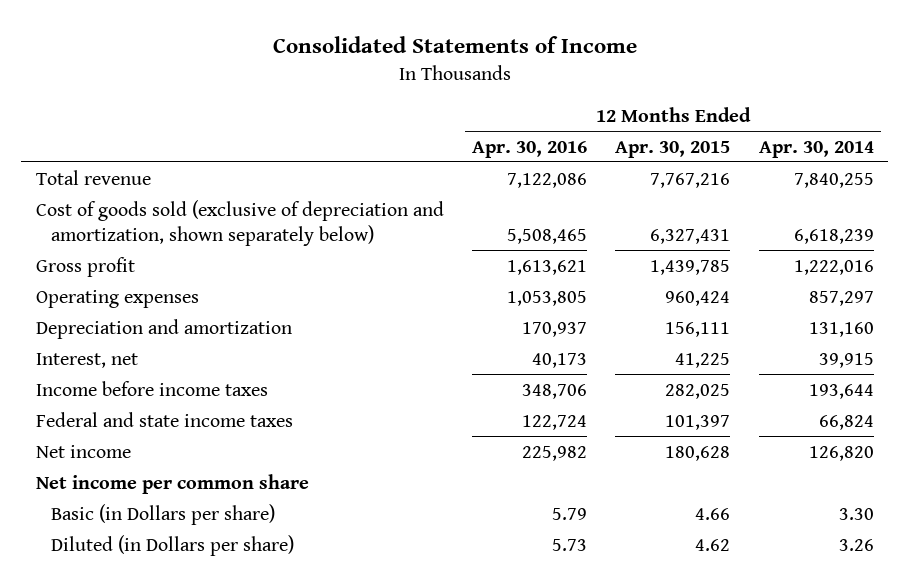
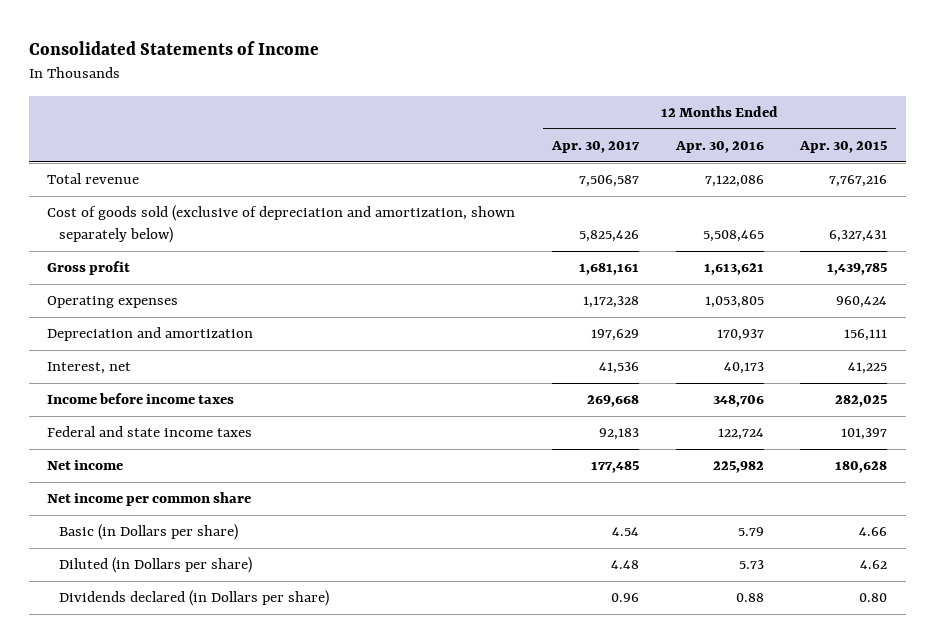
[758,140,874,158] Apr. 30, 2014 -> none
none -> [550,141,640,154] Apr. 30, 2017
none -> [59,590,330,607] Dividends declared (in Dollars per share)

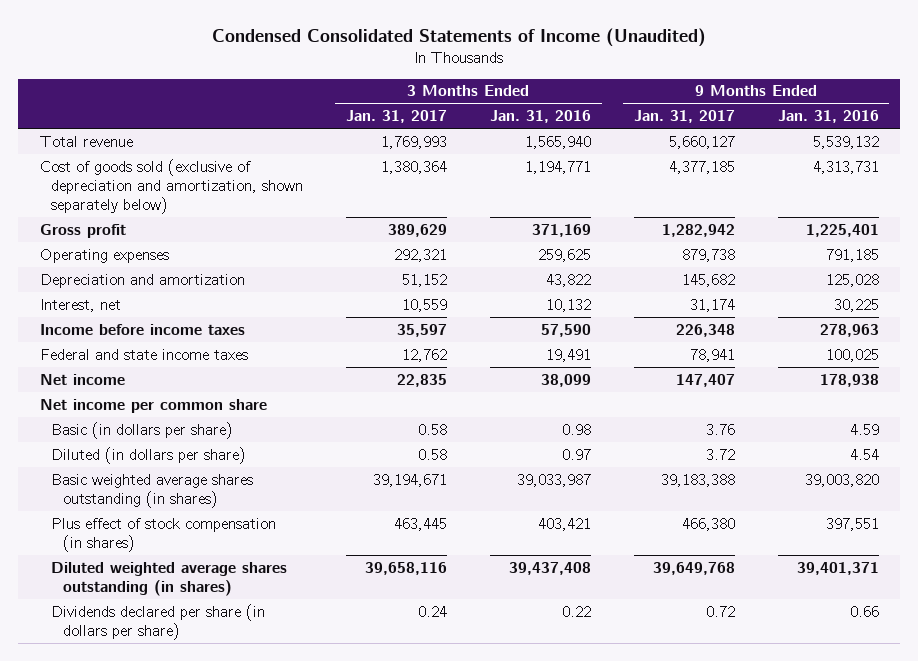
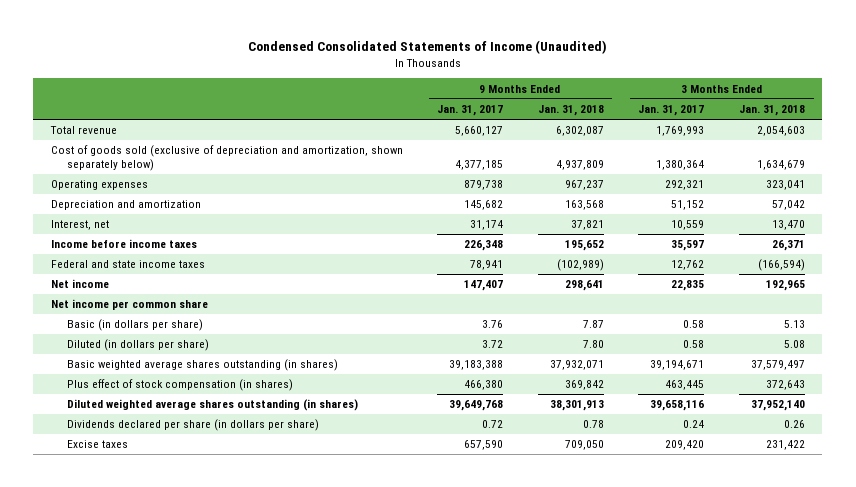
[489,110,591,124] Jan. 31, 2016 -> none
[777,110,879,124] Jan. 31, 2016 -> none
none -> [537,105,604,117] Jan. 31, 2018
none -> [739,105,806,117] Jan. 31, 2018
[39,223,126,238] Gross profit -> none
none -> [67,440,129,449] Excise taxes

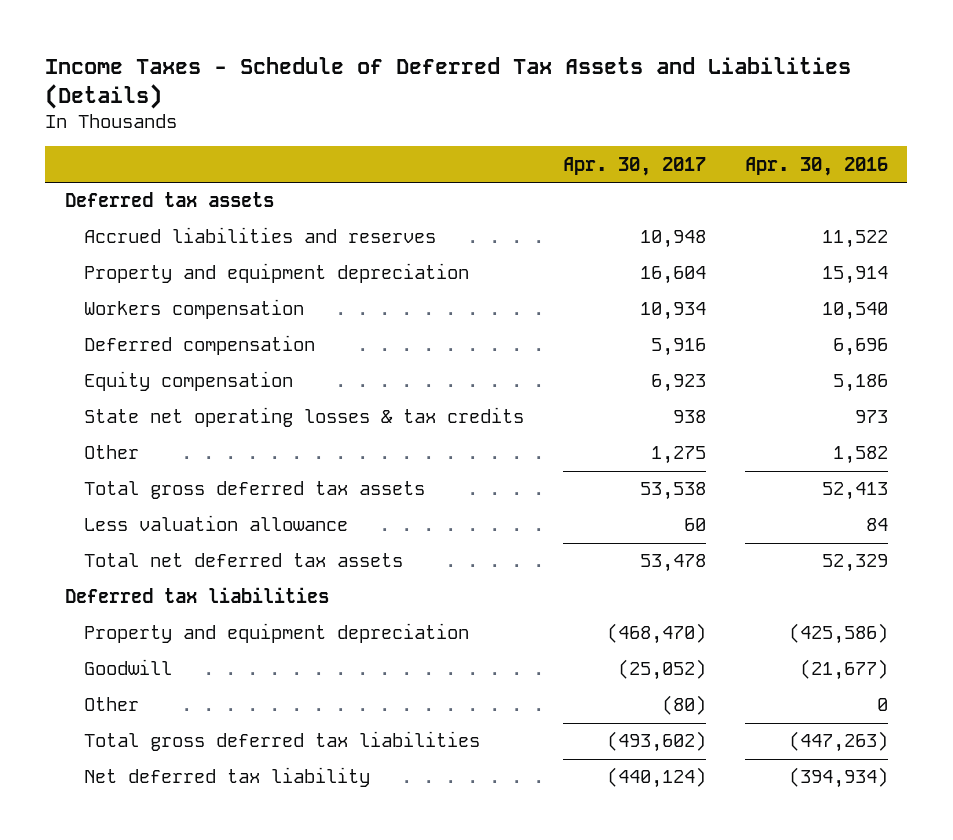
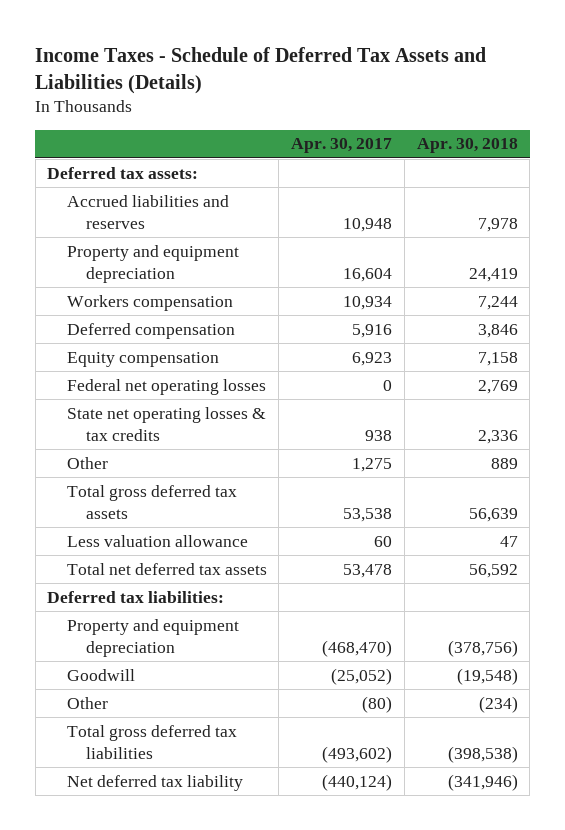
[744,156,888,176] Apr. 30, 2016 -> none
none -> [416,138,518,154] Apr. 30, 2018
[64,192,274,208] Deferred tax assets -> [47,166,199,179] Deferred tax assets:
none -> [66,378,266,395] Federal net operating losses
[64,587,329,604] Deferred tax liabilities -> [47,590,225,603] Deferred tax liabilities:

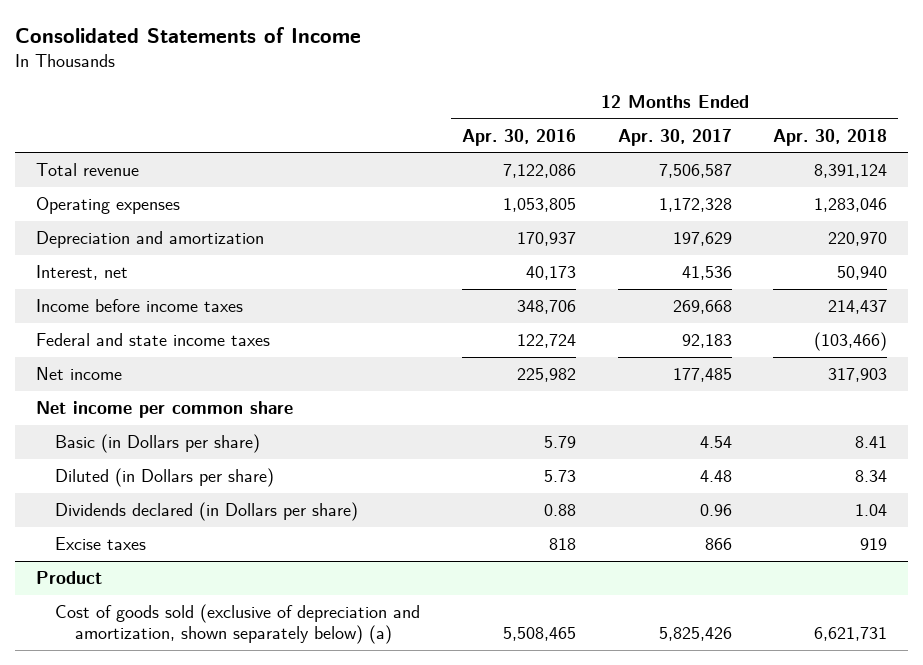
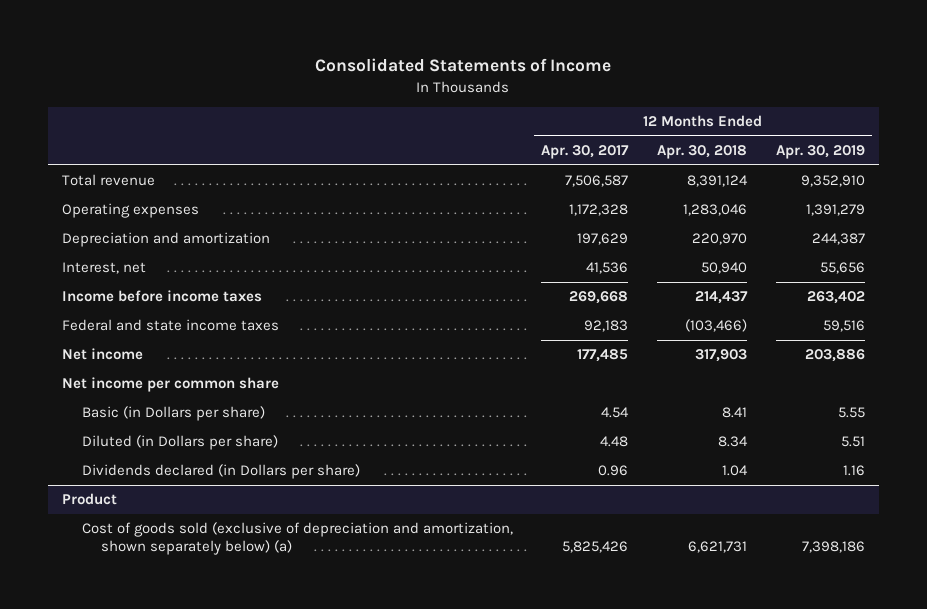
[461,128,576,146] Apr. 30, 2016 -> none
none -> [775,145,865,160] Apr. 30, 2019
[55,537,147,551] Excise taxes -> none

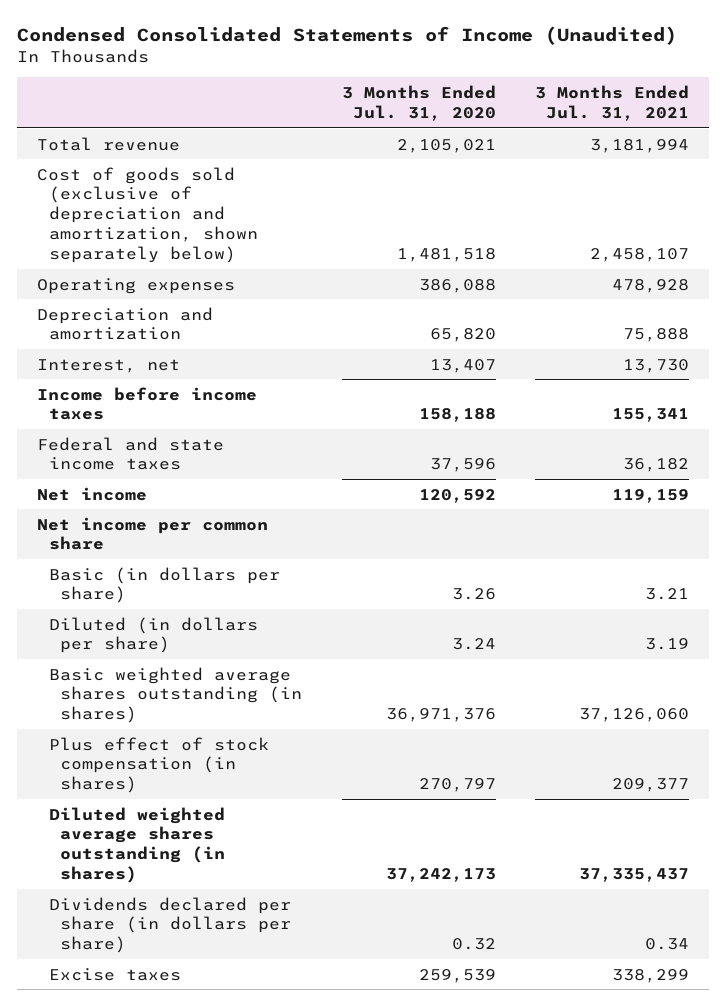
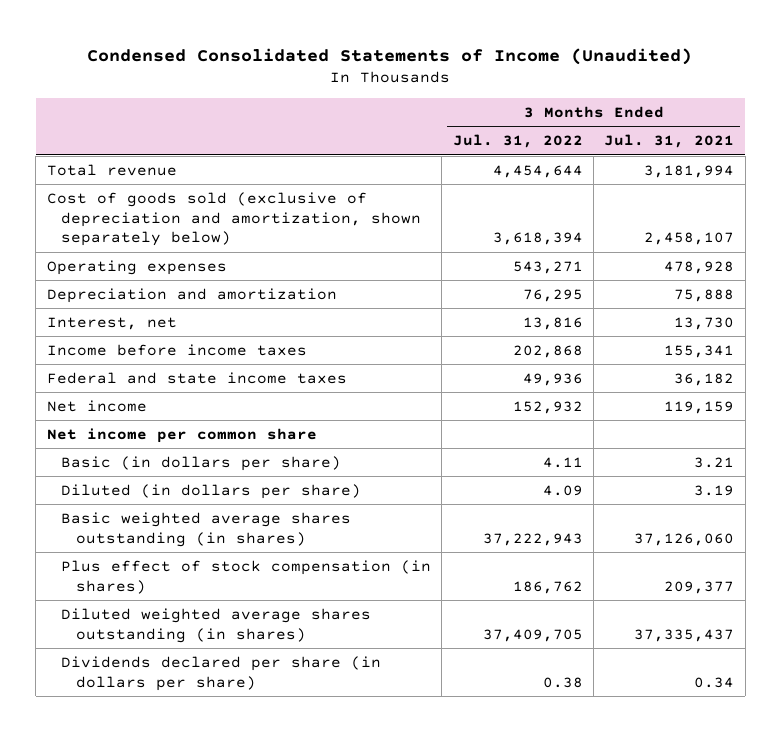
[341,84,496,121] 3 Months Ended Jul. 31, 2020 -> none
none -> [452,134,583,149] Jul. 31, 2022
[48,967,181,981] Excise taxes -> none

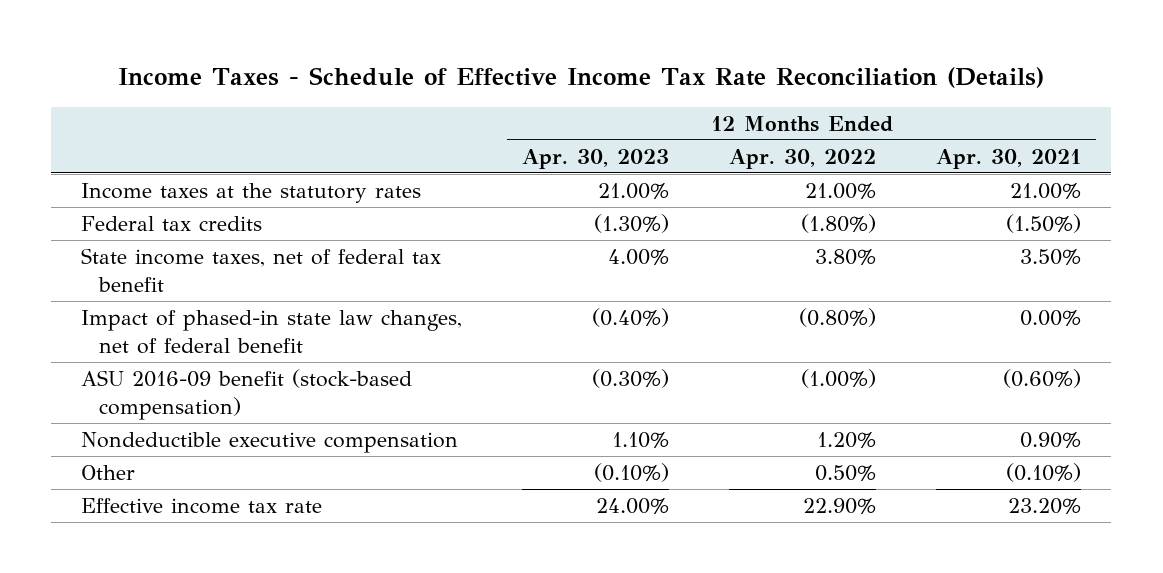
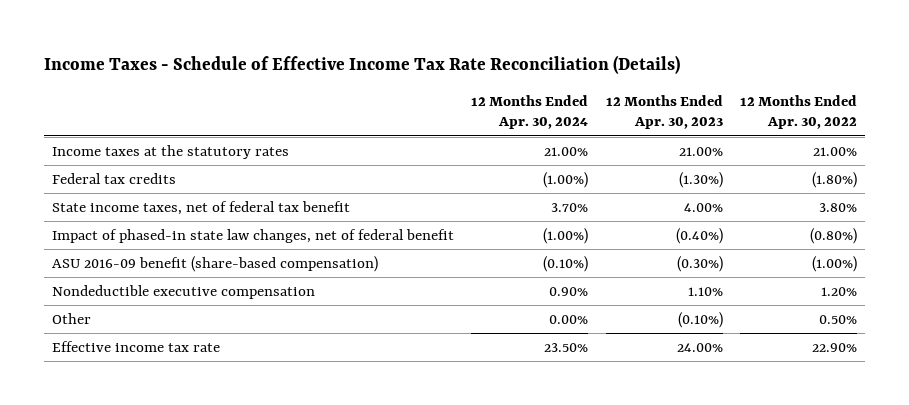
[936,148,1082,169] Apr. 30, 2021 -> none
none -> [471,95,589,130] 12 Months Ended Apr. 30, 2024
[81,368,413,420] ASU 2016-09 benefit (stock-based compensation) -> [52,255,379,272] ASU 2016-09 benefit (share-based compensation)

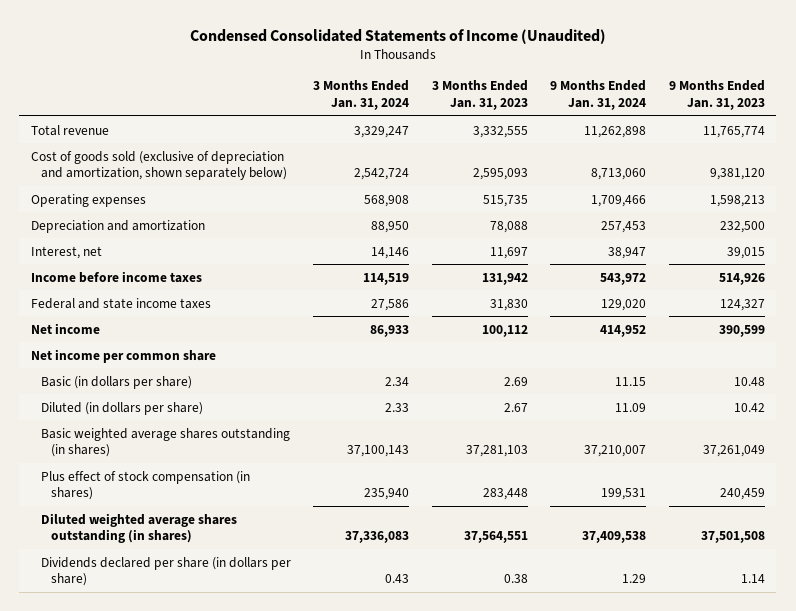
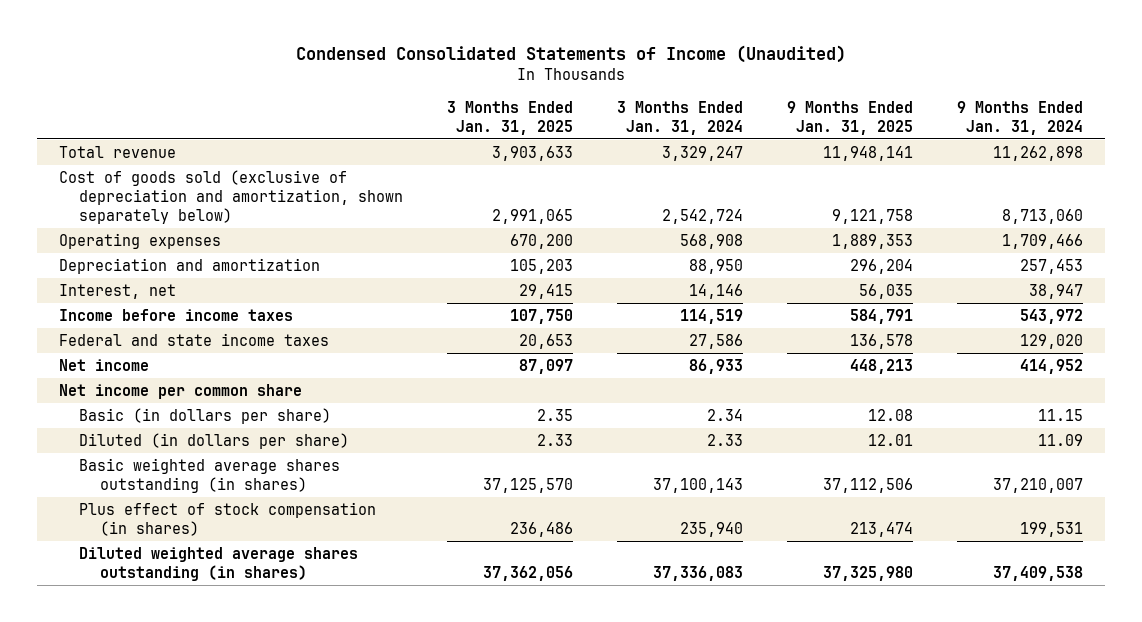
[431,80,528,111] 3 Months Ended Jan. 31, 2023 -> none
[669,80,766,111] 9 Months Ended Jan. 31, 2023 -> none
none -> [447,100,574,135] 3 Months Ended Jan. 31, 2025
none -> [787,100,914,135] 9 Months Ended Jan. 31, 2025
[40,556,291,587] Dividends declared per share (in dollars per share) -> none

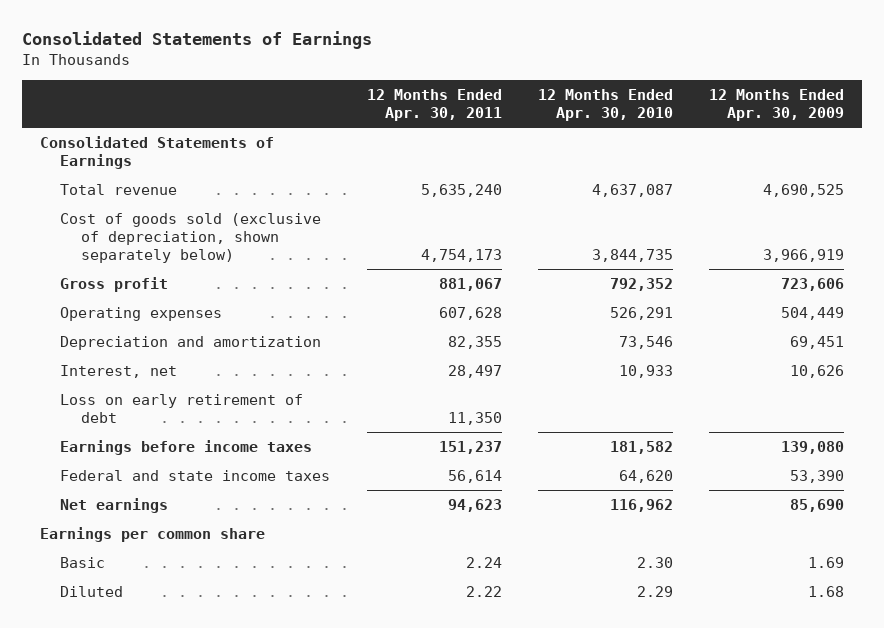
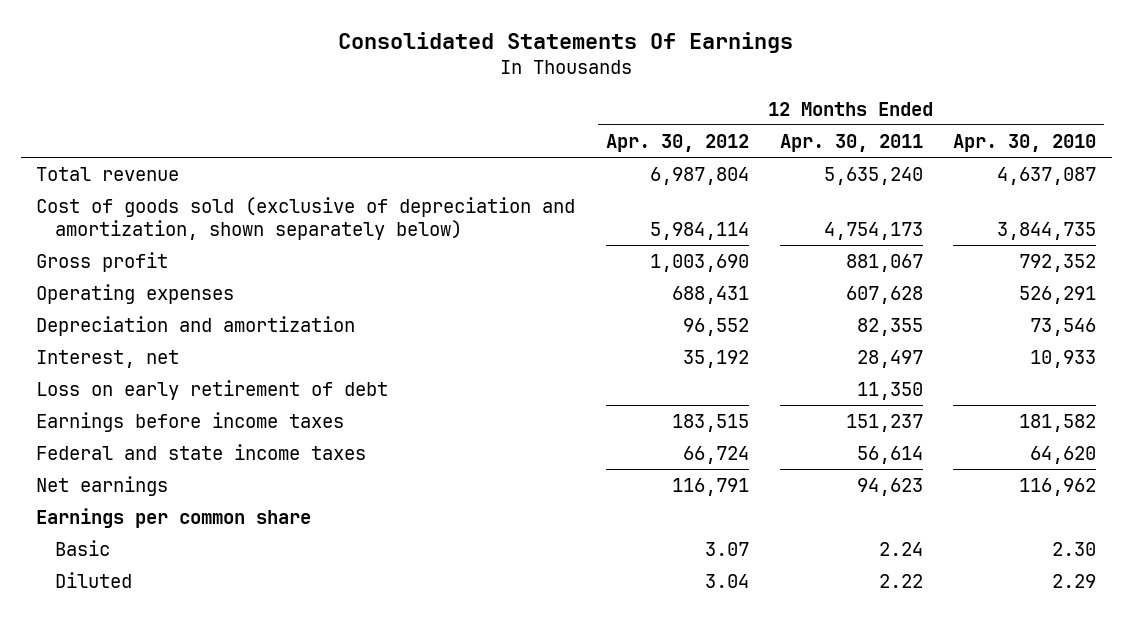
[22,31,373,50] Consolidated Statements of Earnings -> [338,32,794,54] Consolidated Statements Of Earnings
[709,89,845,122] 12 Months Ended Apr. 30, 2009 -> none
none -> [605,133,749,152] Apr. 30, 2012
[40,135,275,170] Consolidated Statements of Earnings -> none
[60,212,322,264] Cost of goods sold (exclusive of depreciation, shown separately below) -> [35,196,575,240] Cost of goods sold (exclusive of depreciation and amortization, shown separately below)

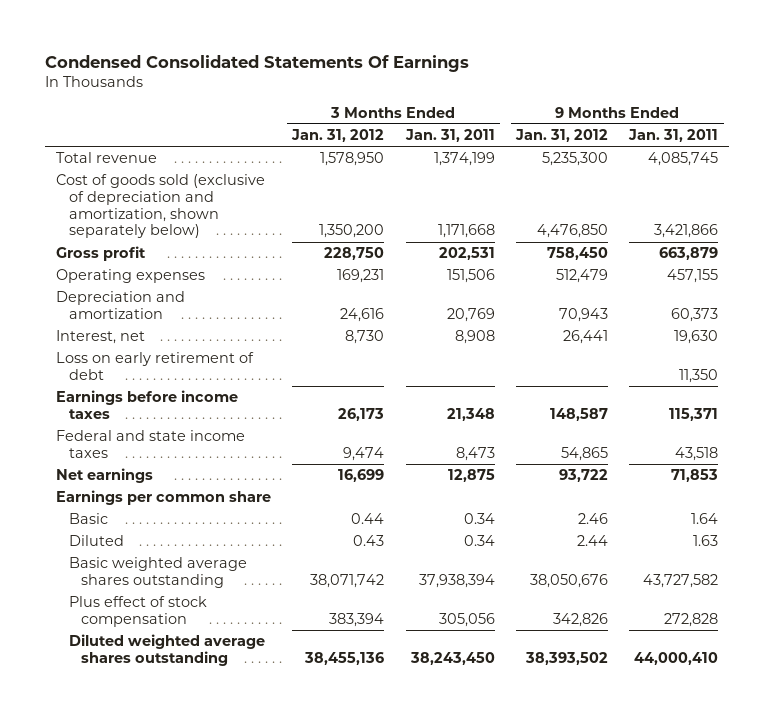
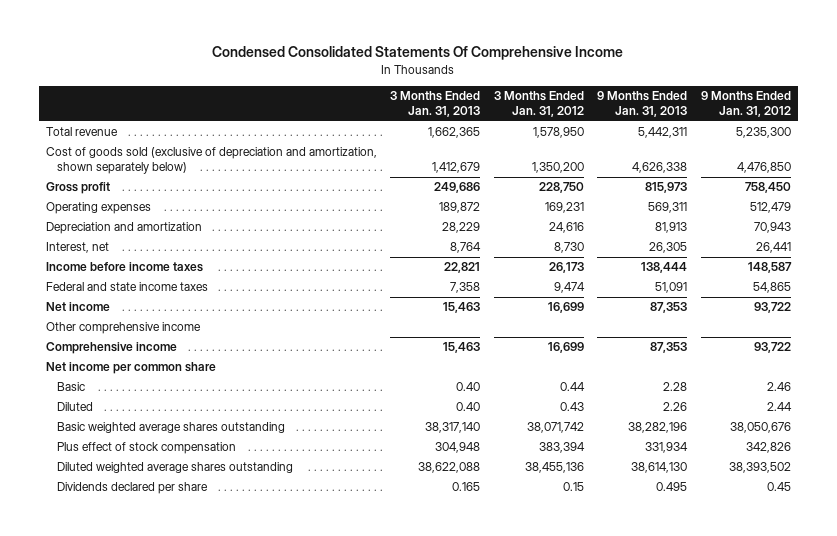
[45,54,470,72] Condensed Consolidated Statements Of Earnings -> [212,46,624,61] Condensed Consolidated Statements Of Comprehensive Income
[404,129,495,143] Jan. 31, 2011 -> none
[628,129,719,143] Jan. 31, 2011 -> none
none -> [390,91,481,117] 3 Months Ended Jan. 31, 2013
none -> [597,91,688,117] 9 Months Ended Jan. 31, 2013
[56,352,255,380] Loss on early retirement of debt -> none
[56,390,239,419] Earnings before income taxes -> [45,262,203,273] Income before income taxes
[56,468,154,484] Net earnings -> [45,302,110,312] Net income
none -> [45,322,201,335] Other comprehensive income
none -> [45,342,177,355] Comprehensive income
[56,490,272,506] Earnings per common share -> [45,362,216,375] Net income per common share
none -> [57,482,209,495] Dividends declared per share

